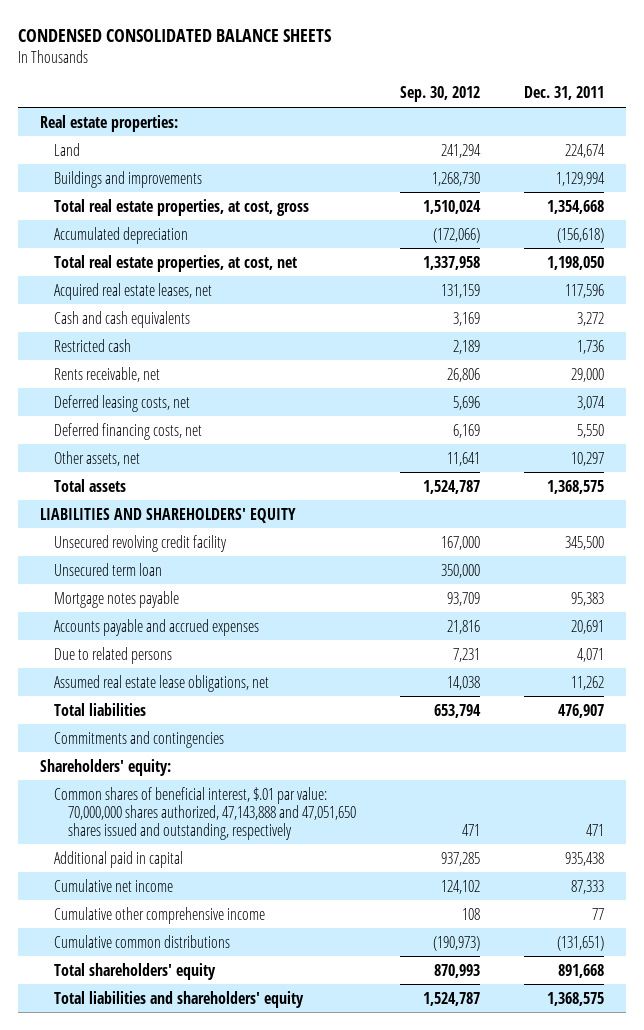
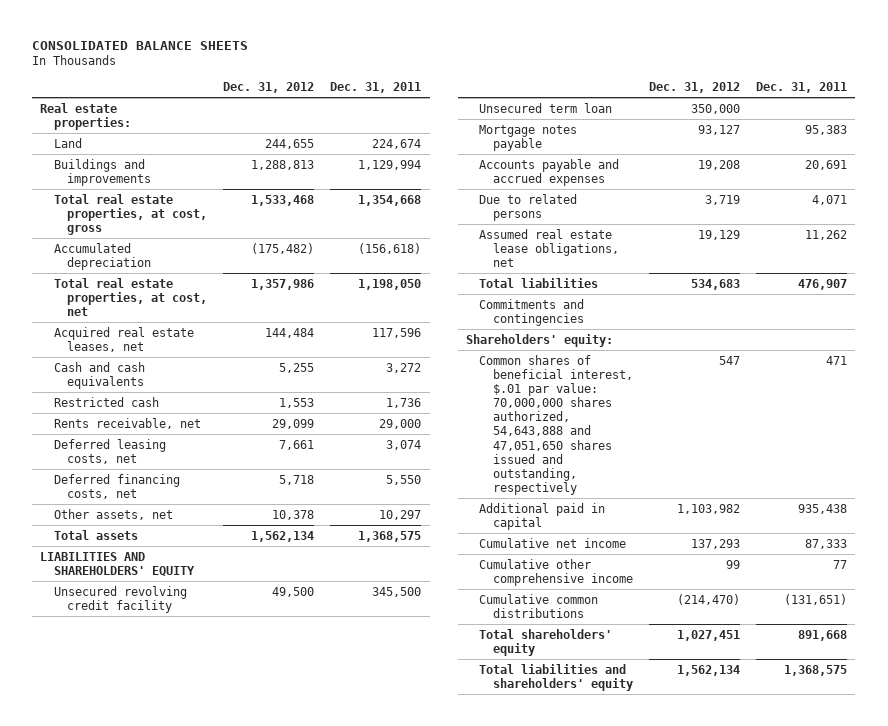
[18,29,332,43] CONDENSED CONSOLIDATED BALANCE SHEETS -> [32,40,249,50] CONSOLIDATED BALANCE SHEETS
[399,86,480,103] Sep. 30, 2012 -> none
none -> [223,81,315,93] Dec. 31, 2012
[53,786,356,840] Common shares of beneficial interest, $.01 par value: 70,000,000 shares authorized, 47,143,888 and 47,051,650 shares issued and outstanding, respectively -> [479,354,633,496] Common shares of beneficial interest, $.01 par value: 70,000,000 shares authorized, 54,643,888 and 47,051,650 shares issued and outstanding, respectively

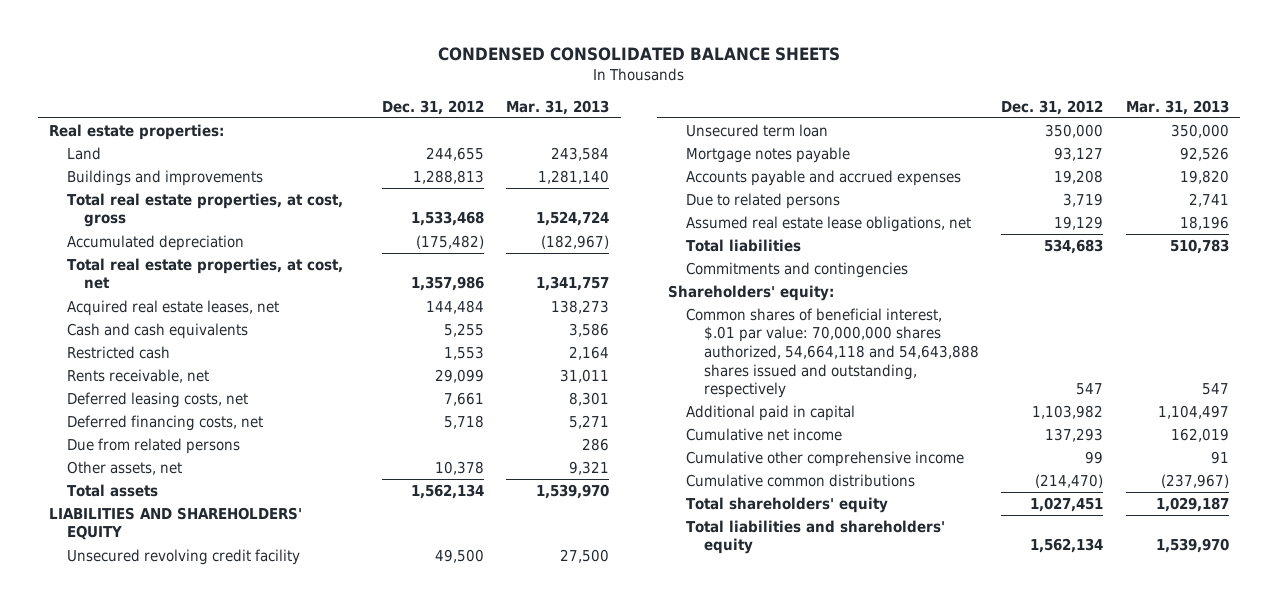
[32,40,249,50] CONSOLIDATED BALANCE SHEETS -> [437,47,840,62] CONDENSED CONSOLIDATED BALANCE SHEETS
[330,81,422,93] Dec. 31, 2011 -> none
none -> [506,99,610,115] Mar. 31, 2013
none -> [66,437,240,454] Due from related persons
[479,354,633,496] Common shares of beneficial interest, $.01 par value: 70,000,000 shares authorized, 54,643,888 and 47,051,650 shares issued and outstanding, respectively -> [685,307,979,399] Common shares of beneficial interest, $.01 par value: 70,000,000 shares authorized, 54,664,118 and 54,643,888 shares issued and outstanding, respectively

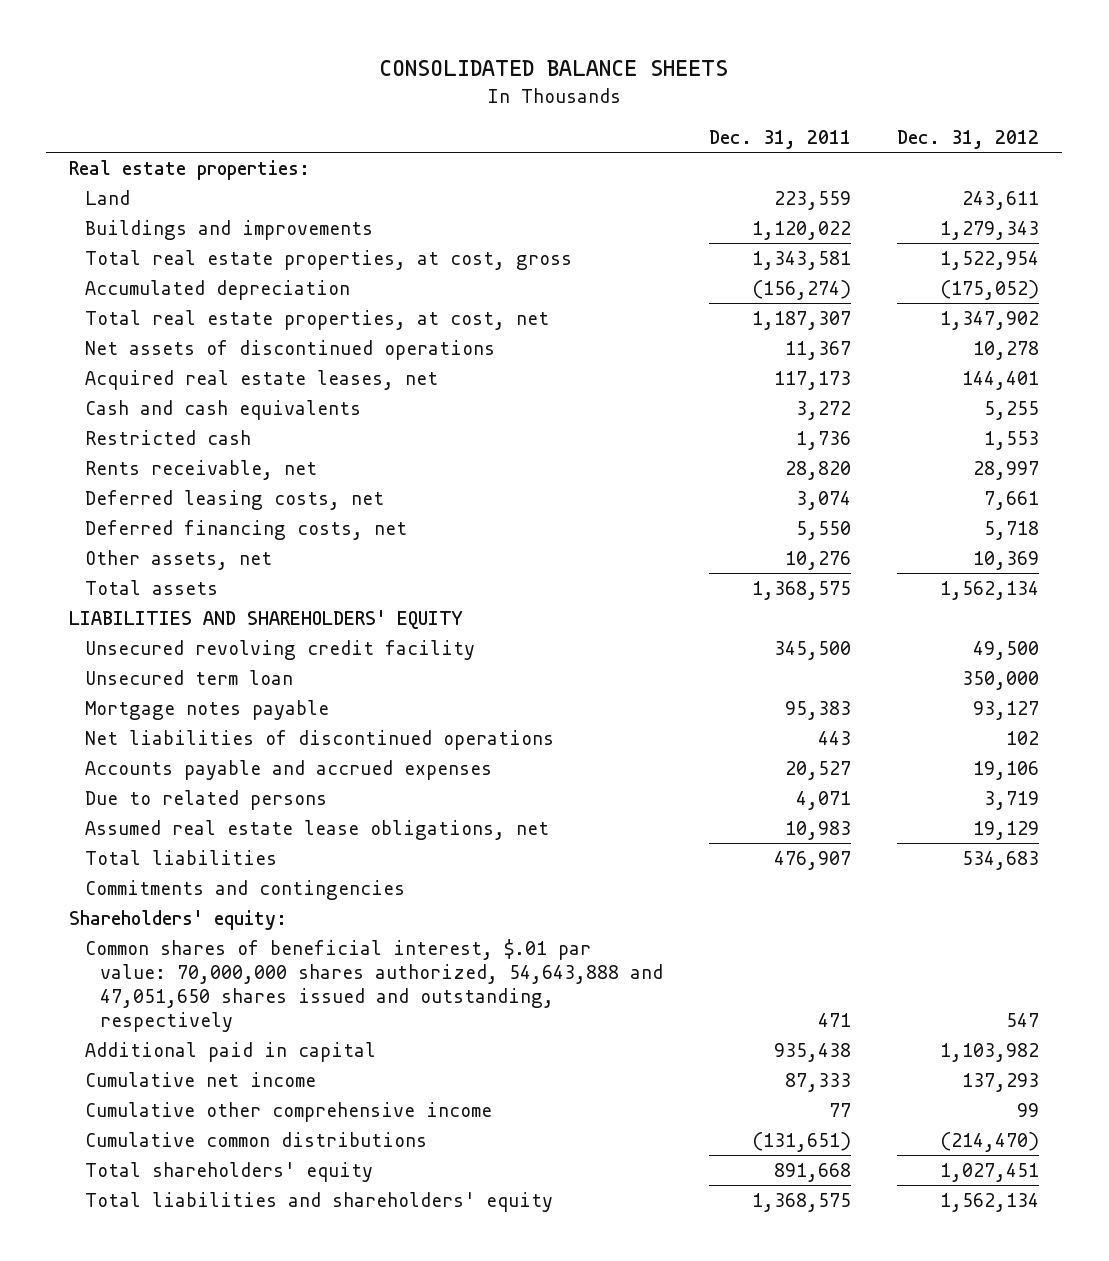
[437,47,840,62] CONDENSED CONSOLIDATED BALANCE SHEETS -> [379,60,729,77] CONSOLIDATED BALANCE SHEETS
[506,99,610,115] Mar. 31, 2013 -> none
none -> [709,129,852,149] Dec. 31, 2011
[425,146,484,161] 244,655 -> [962,190,1040,210] 243,611
[412,169,484,184] 1,288,813 -> [940,220,1040,240] 1,279,343
[410,211,484,227] 1,533,468 -> [940,250,1040,270] 1,522,954
[415,234,484,249] (175,482) -> [940,279,1040,300] (175,052)
[410,276,484,292] 1,357,986 -> [940,310,1040,330] 1,347,902
none -> [84,339,495,360] Net assets of discontinued operations
[425,299,484,314] 144,484 -> [962,370,1040,390] 144,401
[434,368,484,383] 29,099 -> [973,460,1040,480] 28,997
[66,437,240,454] Due from related persons -> none
[434,460,484,475] 10,378 -> [973,550,1040,570] 10,369
none -> [84,729,554,750] Net liabilities of discontinued operations
[1054,169,1104,184] 19,208 -> [973,760,1040,780] 19,106
[685,307,979,399] Common shares of beneficial interest, $.01 par value: 70,000,000 shares authorized, 54,664,118 and 54,643,888 shares issued and outstanding, respectively -> [84,938,663,1032] Common shares of beneficial interest, $.01 par value: 70,000,000 shares authorized, 54,643,888 and 47,051,650 shares issued and outstanding, respectively

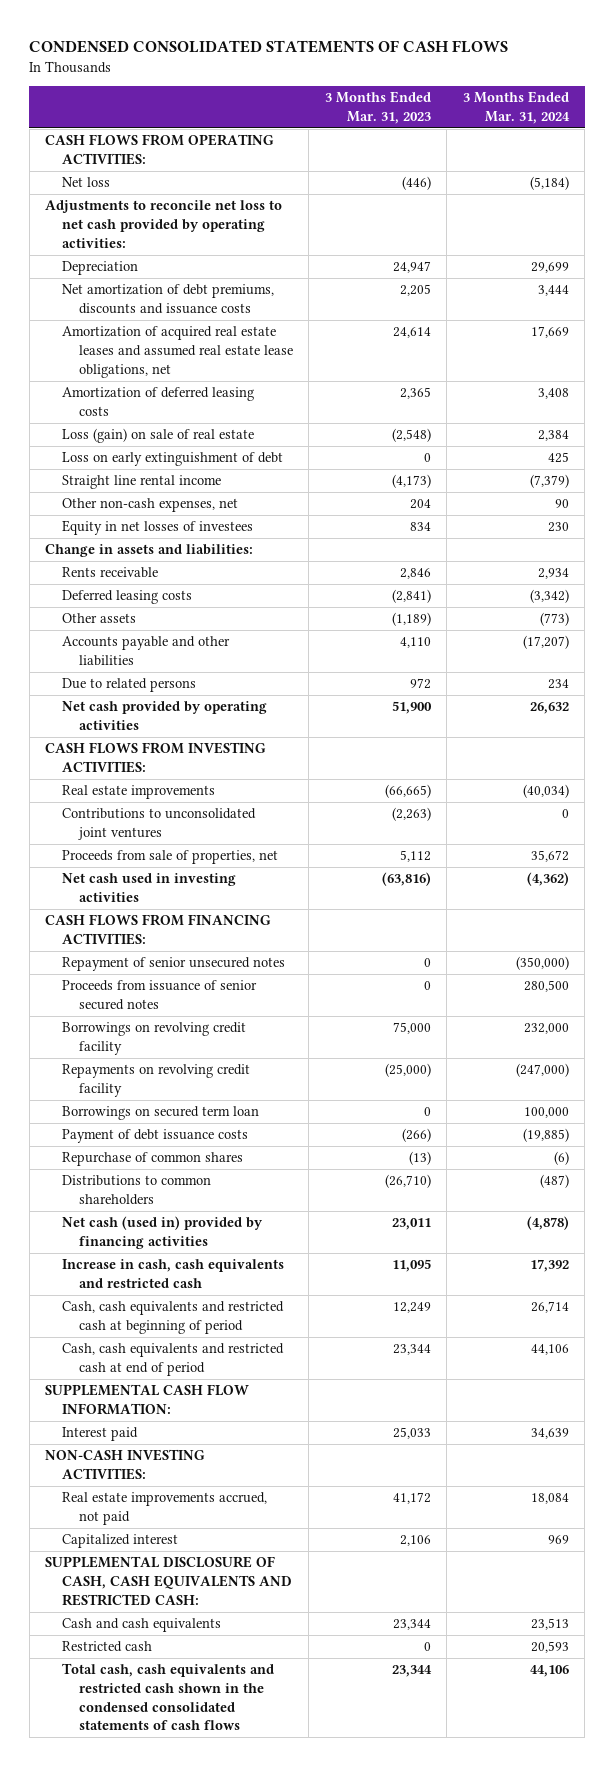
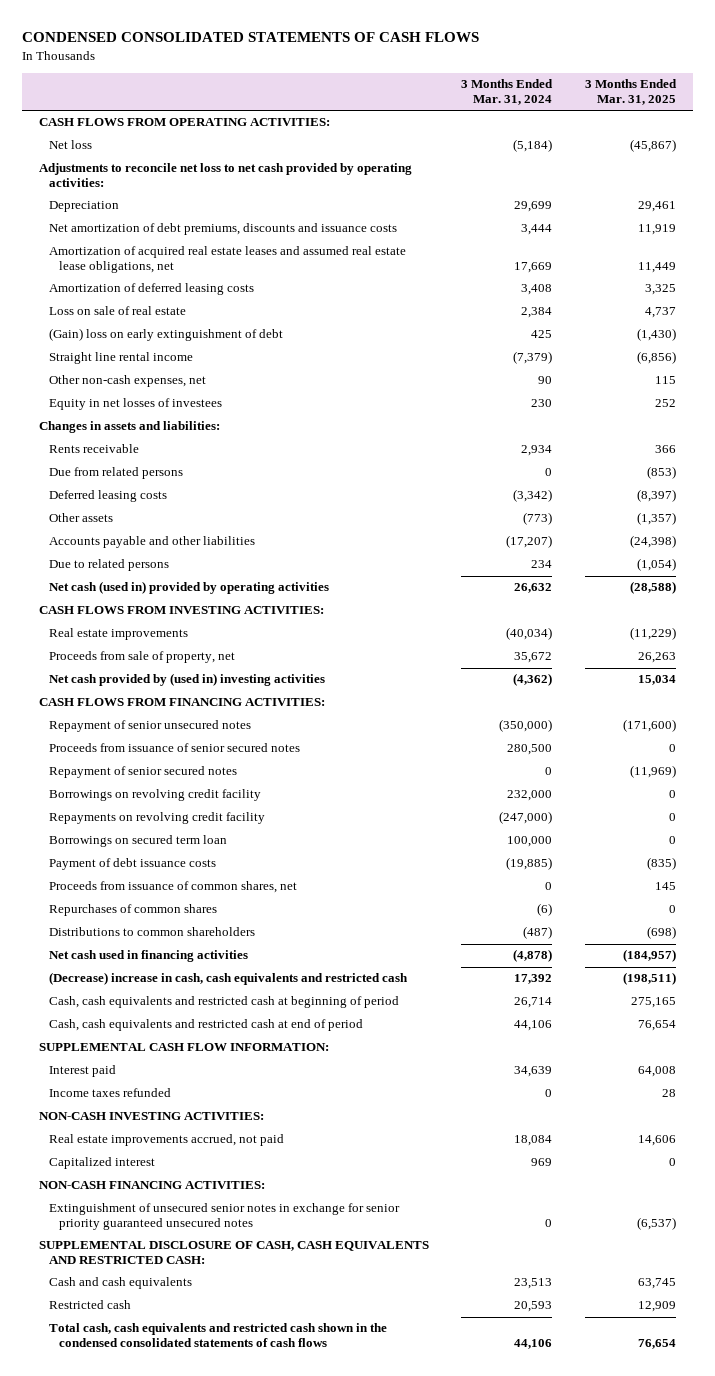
[324,91,431,124] 3 Months Ended Mar. 31, 2023 -> none
none -> [585,79,678,106] 3 Months Ended Mar. 31, 2025
[62,428,255,444] Loss (gain) on sale of real estate -> [49,306,187,316] Loss on sale of real estate
[62,452,284,467] Loss on early extinguishment of debt -> [49,328,284,342] (Gain) loss on early extinguishment of debt
[45,544,254,558] Change in assets and liabilities: -> [38,421,220,434] Changes in assets and liabilities:
none -> [49,467,184,480] Due from related persons
[62,701,268,730] Net cash provided by operating activities -> [49,581,330,595] Net cash (used in) provided by operating activities
[62,808,257,840] Contributions to unconsolidated joint ventures -> none
[62,850,279,865] Proceeds from sale of properties, net -> [49,651,236,664] Proceeds from sale of property, net
[62,873,237,902] Net cash used in investing activities -> [49,673,326,687] Net cash provided by (used in) investing activities
none -> [49,766,238,779] Repayment of senior secured notes
none -> [49,881,298,894] Proceeds from issuance of common shares, net
[62,1152,244,1167] Repurchase of common shares -> [49,904,218,917] Repurchases of common shares
[62,1216,264,1249] Net cash (used in) provided by financing activities -> [49,950,249,963] Net cash used in financing activities
[62,1259,285,1288] Increase in cash, cash equivalents and restricted cash -> [49,972,409,986] (Decrease) increase in cash, cash equivalents and restricted cash
none -> [49,1088,172,1098] Income taxes refunded
none -> [38,1181,265,1190] NON-CASH FINANCING ACTIVITIES:
none -> [49,1203,401,1231] Extinguishment of unsecured senior notes in exchange for senior priority guaranteed unsecured notes

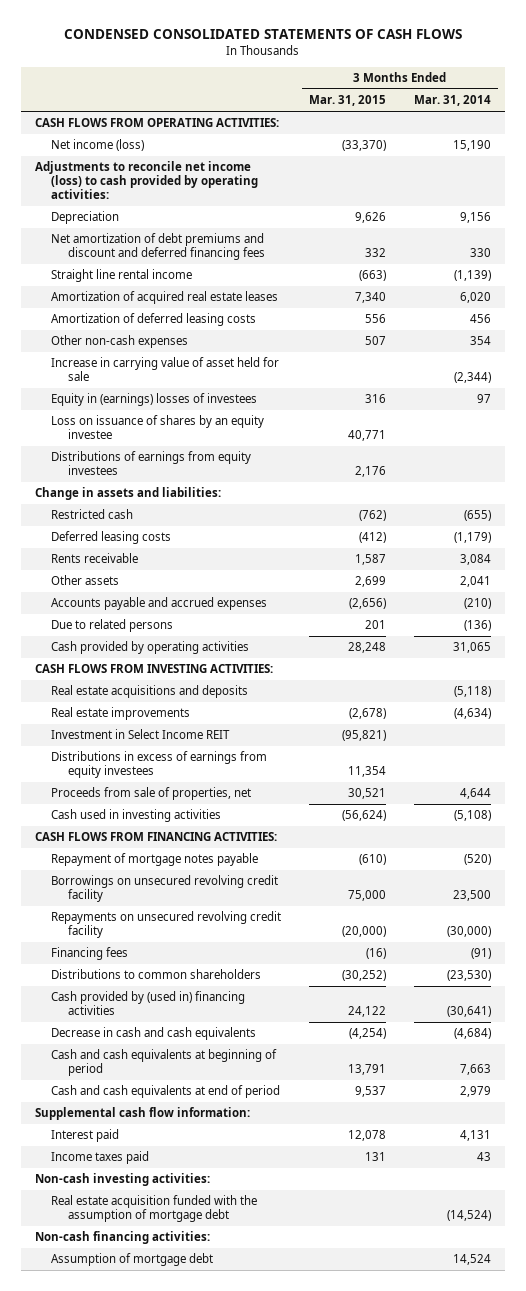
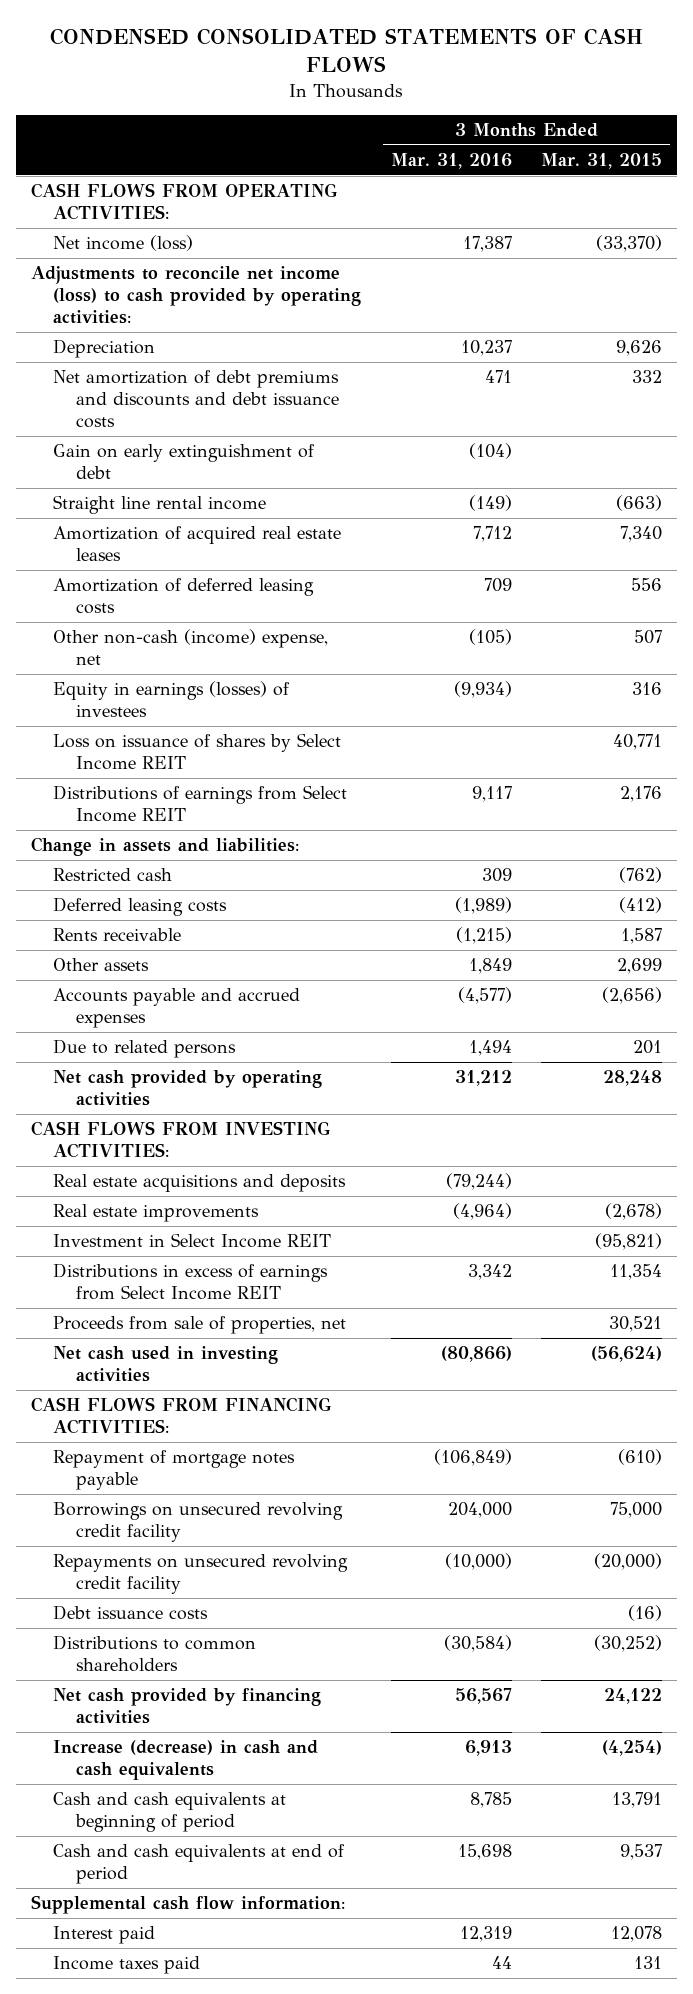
[414,95,492,107] Mar. 31, 2014 -> none
none -> [390,152,512,169] Mar. 31, 2016
[51,233,265,261] Net amortization of debt premiums and discount and deferred financing fees -> [53,370,340,429] Net amortization of debt premiums and discounts and debt issuance costs
none -> [53,444,316,480] Gain on early extinguishment of debt
[51,357,280,382] Increase in carrying value of asset held for sale -> none
[51,335,189,349] Other non-cash expenses -> [53,629,329,666] Other non-cash (income) expense, net
[51,393,258,407] Equity in (earnings) losses of investees -> [53,681,291,718] Equity in earnings (losses) of investees
[51,415,265,440] Loss on issuance of shares by an equity investee -> [53,733,342,771] Loss on issuance of shares by Select Income REIT
[51,451,252,476] Distributions of earnings from equity investees -> [53,785,348,823] Distributions of earnings from Select Income REIT
[51,641,250,655] Cash provided by operating activities -> [53,1070,323,1107] Net cash provided by operating activities
[51,751,268,779] Distributions in excess of earnings from equity investees -> [53,1263,329,1301] Distributions in excess of earnings from Select Income REIT
[51,809,222,823] Cash used in investing activities -> [53,1346,279,1383] Net cash used in investing activities
[51,947,129,961] Financing fees -> [53,1605,209,1621] Debt issuance costs
[51,991,246,1016] Cash provided by (used in) financing activities -> [53,1688,322,1725] Net cash provided by financing activities
[51,1027,257,1041] Decrease in cash and cash equivalents -> [53,1740,319,1781] Increase (decrease) in cash and cash equivalents
[34,1173,210,1187] Non-cash investing activities: -> none
[51,1195,258,1223] Real estate acquisition funded with the assumption of mortgage debt -> none
[34,1231,210,1245] Non-cash financing activities: -> none
[51,1253,214,1267] Assumption of mortgage debt -> none

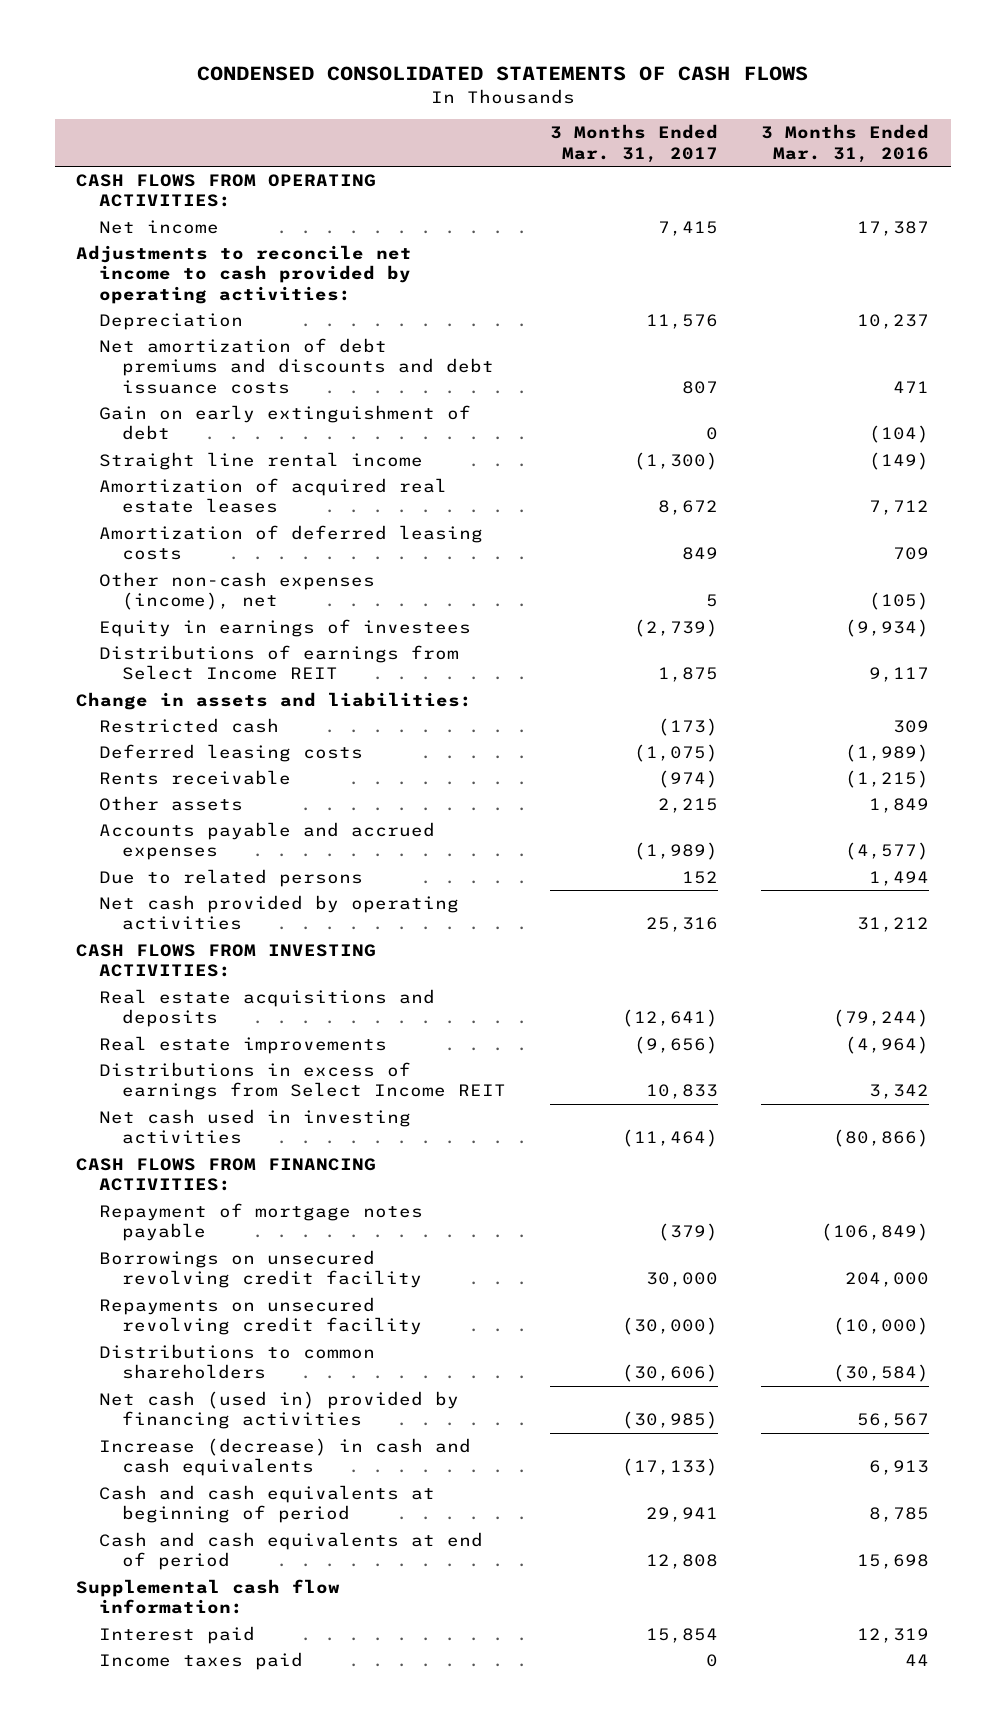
[541,152,663,169] Mar. 31, 2015 -> none
none -> [549,124,718,163] 3 Months Ended Mar. 31, 2017
[53,235,194,252] Net income (loss) -> [99,219,220,234] Net income
[30,266,362,325] Adjustments to reconcile net income (loss) to cash provided by operating activities: -> [76,244,413,305] Adjustments to reconcile net income to cash provided by operating activities:
[53,733,342,771] Loss on issuance of shares by Select Income REIT -> none
[53,629,329,666] Other non-cash (income) expense, net -> [99,571,376,611] Other non-cash expenses (income), net
[53,681,291,718] Equity in earnings (losses) of investees -> [99,618,472,637] Equity in earnings of investees
[53,1233,332,1249] Investment in Select Income REIT -> none
[53,1316,347,1335] Proceeds from sale of properties, net -> none
[53,1605,209,1621] Debt issuance costs -> none
[53,1688,322,1725] Net cash provided by financing activities -> [99,1390,460,1430] Net cash (used in) provided by financing activities

